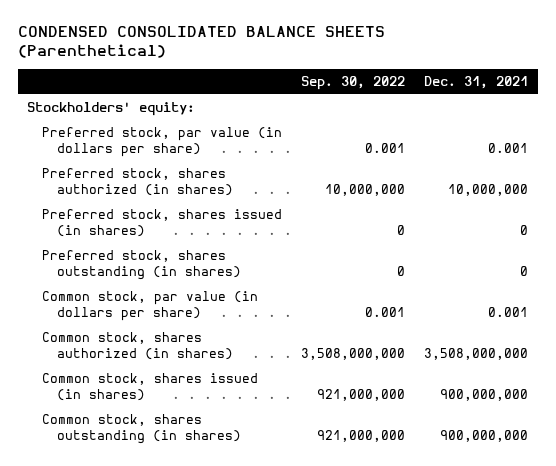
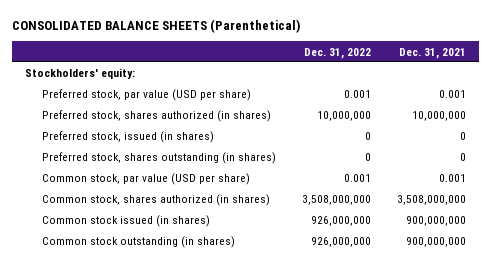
[17,26,385,59] CONDENSED CONSOLIDATED BALANCE SHEETS (Parenthetical) -> [12,18,301,33] CONSOLIDATED BALANCE SHEETS (Parenthetical)
[301,76,406,91] Sep. 30, 2022 -> none
none -> [304,47,372,59] Dec. 31, 2022
[42,127,283,157] Preferred stock, par value (in dollars per share) -> [42,89,252,102] Preferred stock, par value (USD per share)
[42,209,283,237] Preferred stock, shares issued (in shares) -> [42,131,215,144] Preferred stock, issued (in shares)
[42,291,259,321] Common stock, par value (in dollars per share) -> [42,173,251,186] Common stock, par value (USD per share)
[42,373,259,401] Common stock, shares issued (in shares) -> [42,215,211,228] Common stock issued (in shares)
[42,414,242,444] Common stock, shares outstanding (in shares) -> [42,236,236,249] Common stock outstanding (in shares)

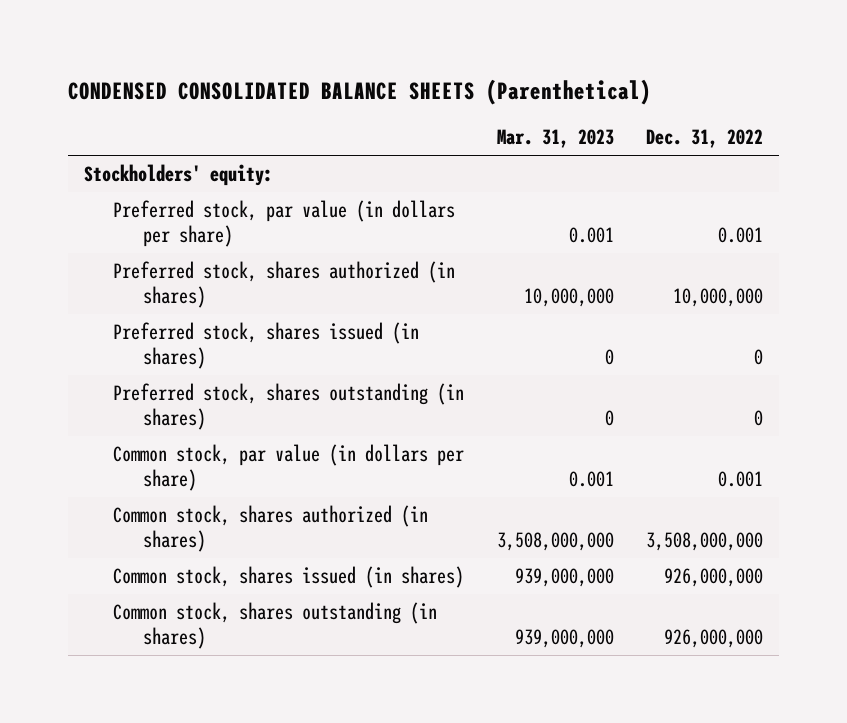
[12,18,301,33] CONSOLIDATED BALANCE SHEETS (Parenthetical) -> [67,79,651,106] CONDENSED CONSOLIDATED BALANCE SHEETS (Parenthetical)
[399,47,467,59] Dec. 31, 2021 -> none
none -> [496,129,614,149] Mar. 31, 2023
[42,89,252,102] Preferred stock, par value (USD per share) -> [113,199,456,248] Preferred stock, par value (in dollars per share)
[42,131,215,144] Preferred stock, issued (in shares) -> [113,321,420,370] Preferred stock, shares issued (in shares)
[42,173,251,186] Common stock, par value (USD per share) -> [113,443,465,492] Common stock, par value (in dollars per share)
[42,215,211,228] Common stock issued (in shares) -> [113,565,465,588] Common stock, shares issued (in shares)
[42,236,236,249] Common stock outstanding (in shares) -> [113,601,438,650] Common stock, shares outstanding (in shares)

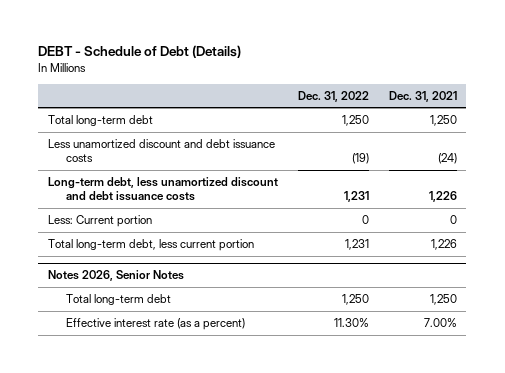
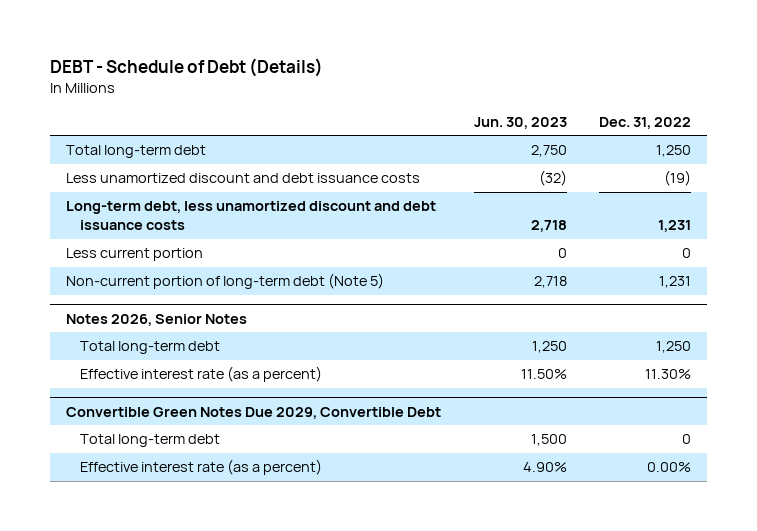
[388,90,457,102] Dec. 31, 2021 -> none
none -> [473,116,567,129] Jun. 30, 2023
[48,214,153,227] Less: Current portion -> [66,248,204,262] Less current portion
[48,238,255,251] Total long-term debt, less current portion -> [66,273,385,290] Non-current portion of long-term debt (Note 5)
none -> [66,406,442,419] Convertible Green Notes Due 2029, Convertible Debt
none -> [80,434,221,448] Total long-term debt
none -> [80,459,323,476] Effective interest rate (as a percent)

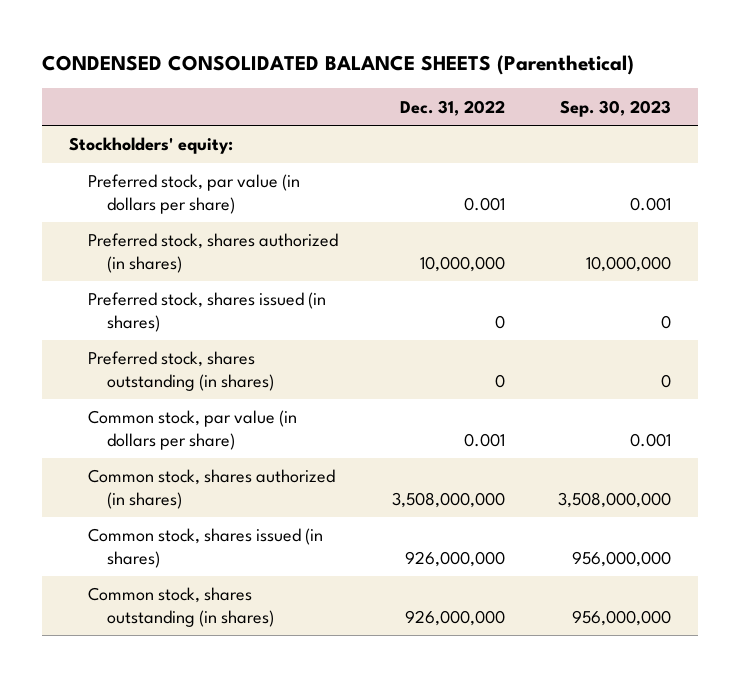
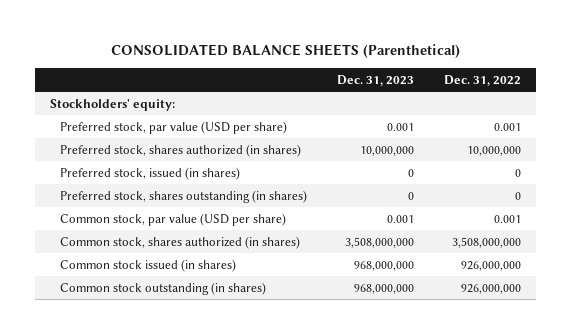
[41,55,634,76] CONDENSED CONSOLIDATED BALANCE SHEETS (Parenthetical) -> [110,44,460,59] CONSOLIDATED BALANCE SHEETS (Parenthetical)
[560,99,672,117] Sep. 30, 2023 -> none
none -> [336,74,414,86] Dec. 31, 2023
[87,174,300,214] Preferred stock, par value (in dollars per share) -> [59,120,287,134] Preferred stock, par value (USD per share)
[87,292,326,332] Preferred stock, shares issued (in shares) -> [59,166,240,180] Preferred stock, issued (in shares)
[87,410,297,450] Common stock, par value (in dollars per share) -> [59,212,286,226] Common stock, par value (USD per share)
[87,528,323,568] Common stock, shares issued (in shares) -> [59,258,236,272] Common stock issued (in shares)
[87,587,275,627] Common stock, shares outstanding (in shares) -> [59,281,266,295] Common stock outstanding (in shares)

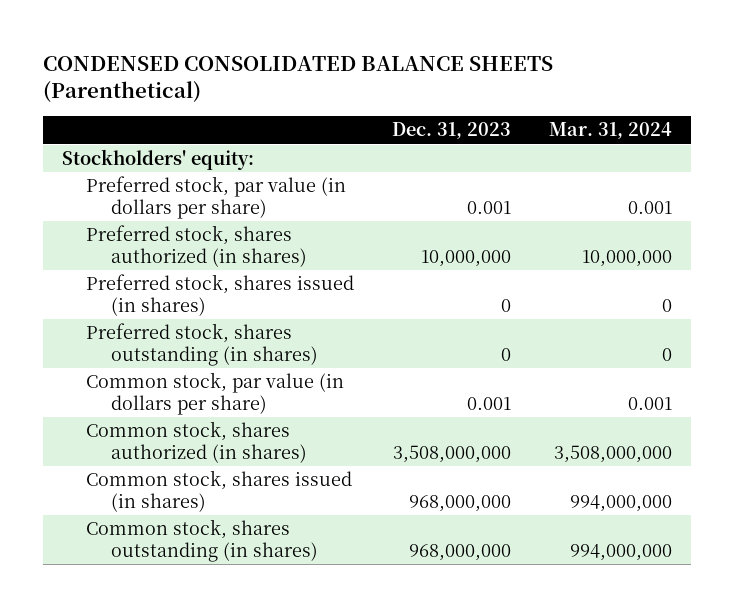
[110,44,460,59] CONSOLIDATED BALANCE SHEETS (Parenthetical) -> [42,55,553,104] CONDENSED CONSOLIDATED BALANCE SHEETS (Parenthetical)
[443,74,521,86] Dec. 31, 2022 -> none
none -> [549,122,673,140] Mar. 31, 2024
[59,120,287,134] Preferred stock, par value (USD per share) -> [86,176,347,219] Preferred stock, par value (in dollars per share)
[59,166,240,180] Preferred stock, issued (in shares) -> [86,274,355,316] Preferred stock, shares issued (in shares)
[59,212,286,226] Common stock, par value (USD per share) -> [86,372,345,415] Common stock, par value (in dollars per share)
[59,258,236,272] Common stock issued (in shares) -> [86,470,353,512] Common stock, shares issued (in shares)
[59,281,266,295] Common stock outstanding (in shares) -> [86,519,319,562] Common stock, shares outstanding (in shares)

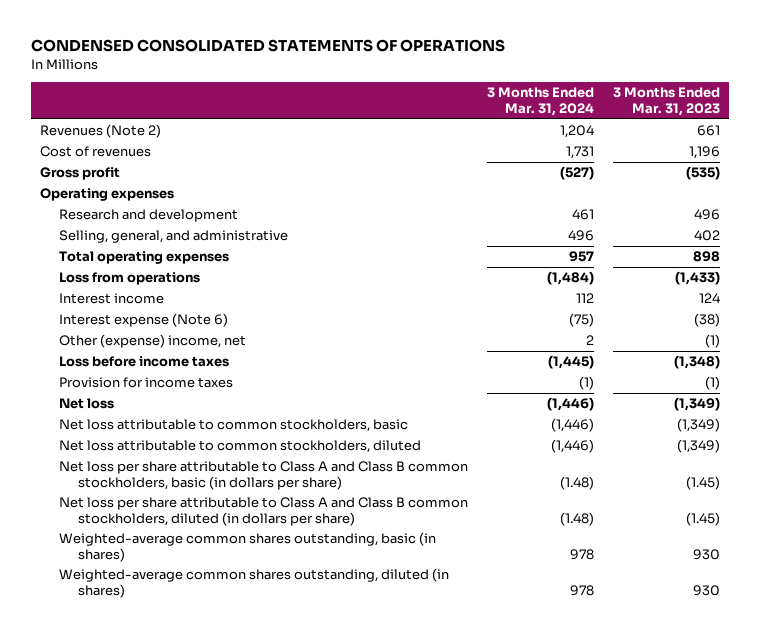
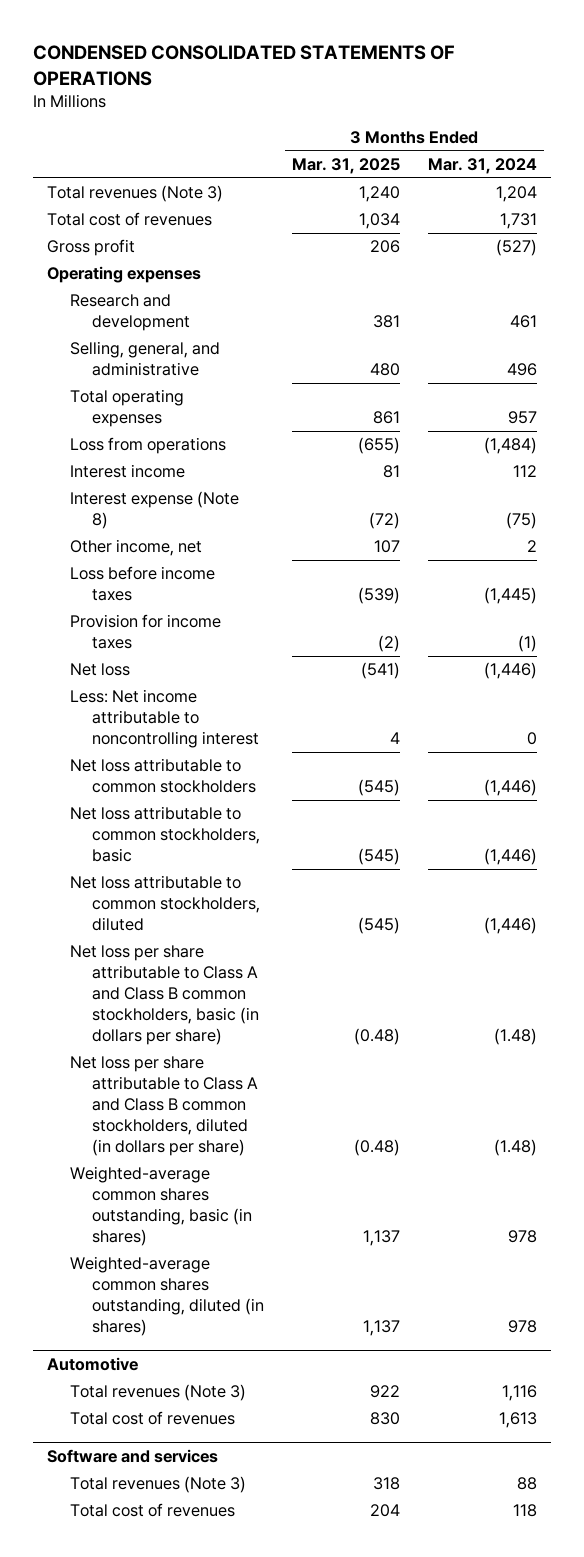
[612,87,720,116] 3 Months Ended Mar. 31, 2023 -> none
none -> [291,157,400,174] Mar. 31, 2025
[40,124,162,139] Revenues (Note 2) -> [47,185,224,203] Total revenues (Note 3)
[40,146,152,158] Cost of revenues -> [47,212,213,227] Total cost of revenues
[58,313,228,328] Interest expense (Note 6) -> [69,491,239,530] Interest expense (Note 8)
[58,334,246,349] Other (expense) income, net -> [69,539,202,557] Other income, net
none -> [69,689,259,749] Less: Net income attributable to noncontrolling interest
none -> [69,758,256,794] Net loss attributable to common stockholders
none -> [47,1356,139,1371] Automotive
none -> [69,1384,246,1402] Total revenues (Note 3)
none -> [69,1411,235,1426] Total cost of revenues
none -> [47,1448,219,1463] Software and services
none -> [69,1476,246,1494] Total revenues (Note 3)
none -> [69,1503,235,1518] Total cost of revenues

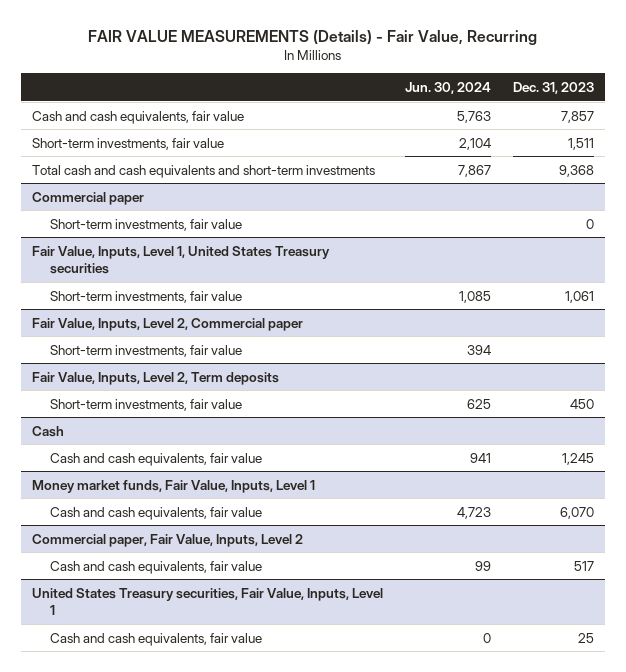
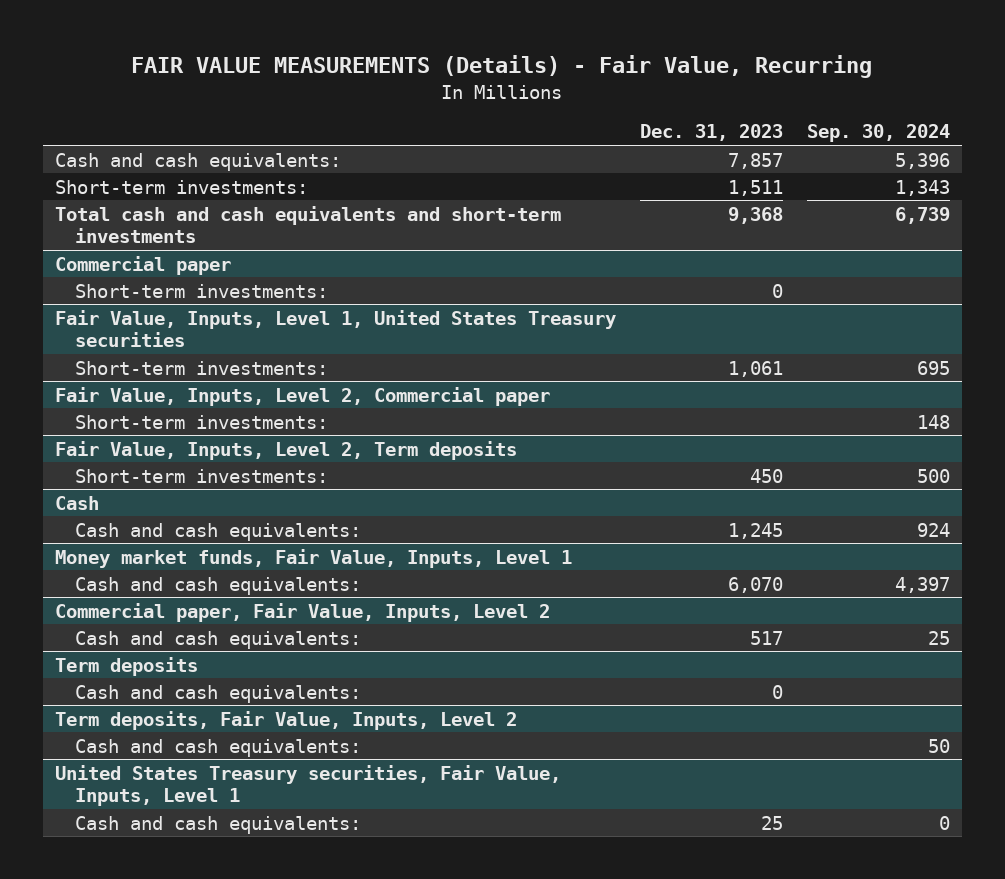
[405,81,492,94] Jun. 30, 2024 -> none
none -> [806,124,950,143] Sep. 30, 2024
[32,110,245,124] Cash and cash equivalents, fair value -> [55,152,342,171] Cash and cash equivalents:
[32,137,225,150] Short-term investments, fair value -> [55,179,309,194] Short-term investments:
[50,218,243,231] Short-term investments, fair value -> [75,283,329,298] Short-term investments:
[50,290,243,303] Short-term investments, fair value -> [75,360,329,375] Short-term investments:
[50,344,243,357] Short-term investments, fair value -> [75,414,329,429] Short-term investments:
[50,398,243,411] Short-term investments, fair value -> [75,468,329,483] Short-term investments:
[50,452,263,466] Cash and cash equivalents, fair value -> [75,522,362,541] Cash and cash equivalents:
[50,506,263,520] Cash and cash equivalents, fair value -> [75,576,362,595] Cash and cash equivalents:
[50,560,263,574] Cash and cash equivalents, fair value -> [75,630,362,649] Cash and cash equivalents:
none -> [55,656,199,676] Term deposits
none -> [75,684,362,703] Cash and cash equivalents:
none -> [55,710,518,730] Term deposits, Fair Value, Inputs, Level 2
none -> [75,738,362,757] Cash and cash equivalents:
[50,632,263,646] Cash and cash equivalents, fair value -> [75,815,362,834] Cash and cash equivalents:

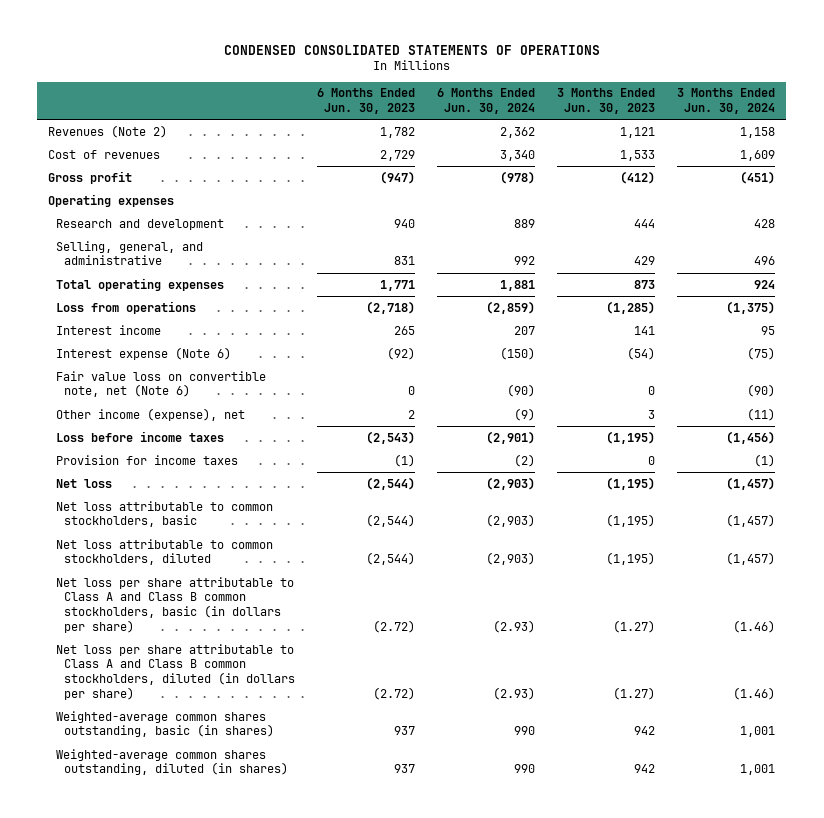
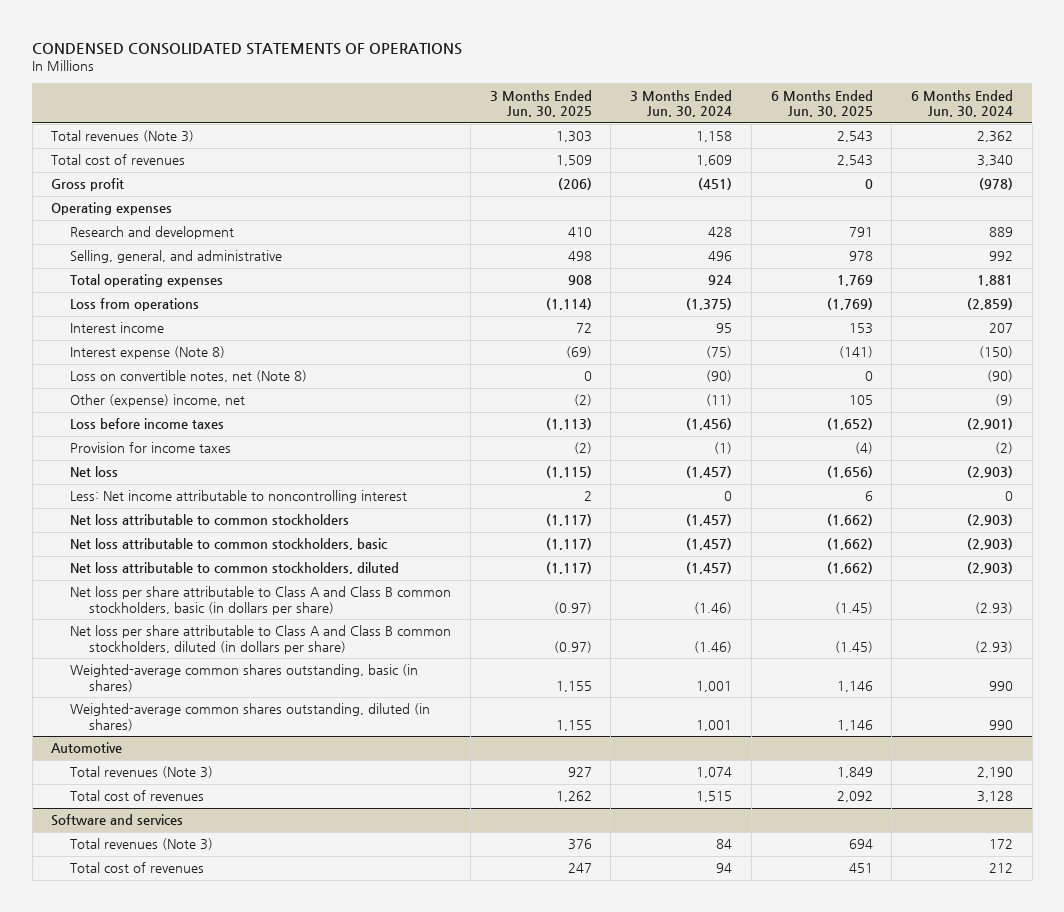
[317,88,416,115] 6 Months Ended Jun. 30, 2023 -> none
[557,88,656,115] 3 Months Ended Jun. 30, 2023 -> none
none -> [489,89,592,118] 3 Months Ended Jun. 30, 2025
none -> [770,89,873,118] 6 Months Ended Jun. 30, 2025
[48,124,168,138] Revenues (Note 2) -> [51,130,195,143] Total revenues (Note 3)
[48,149,161,159] Cost of revenues -> [51,154,186,166] Total cost of revenues
[56,346,232,360] Interest expense (Note 6) -> [70,346,226,360] Interest expense (Note 8)
[56,370,267,398] Fair value loss on convertible note, net (Note 6) -> [70,370,308,383] Loss on convertible notes, net (Note 8)
[56,407,246,421] Other income (expense), net -> [70,394,246,408] Other (expense) income, net
none -> [70,490,408,504] Less: Net income attributable to noncontrolling interest
none -> [70,514,350,526] Net loss attributable to common stockholders
none -> [51,742,123,754] Automotive
none -> [70,766,214,779] Total revenues (Note 3)
none -> [70,790,205,802] Total cost of revenues
none -> [51,814,184,827] Software and services
none -> [70,838,214,851] Total revenues (Note 3)
none -> [70,862,205,874] Total cost of revenues

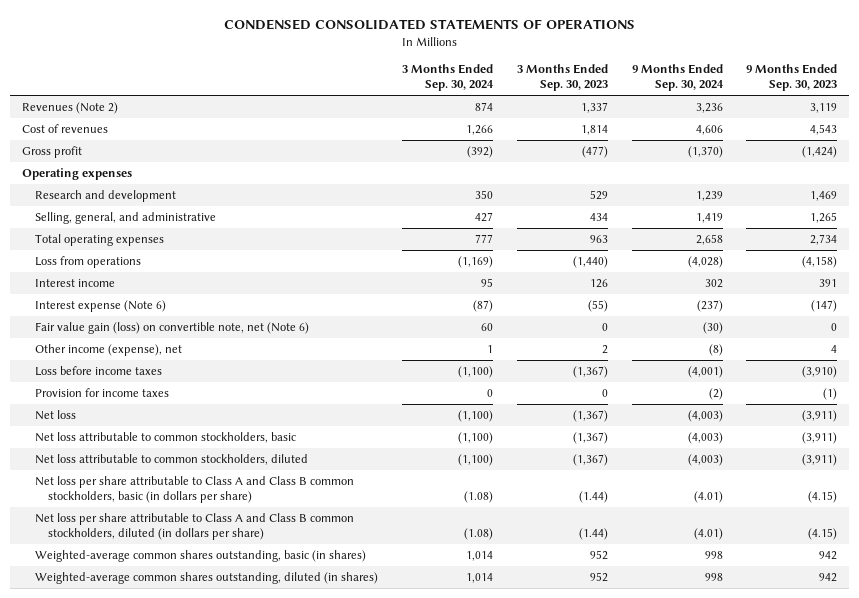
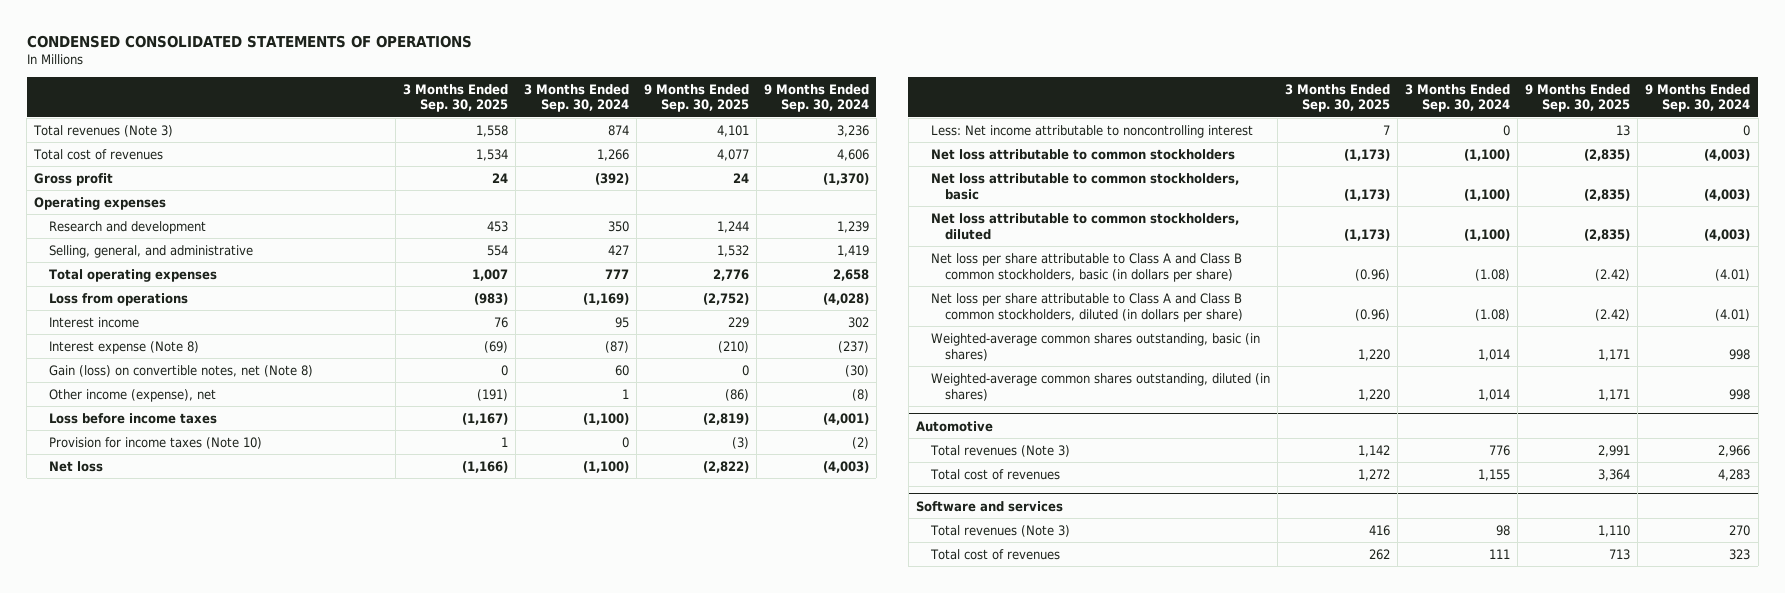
[516,64,608,92] 3 Months Ended Sep. 30, 2023 -> none
[746,64,838,92] 9 Months Ended Sep. 30, 2023 -> none
none -> [403,83,509,113] 3 Months Ended Sep. 30, 2025
none -> [643,83,749,113] 9 Months Ended Sep. 30, 2025
[21,101,118,114] Revenues (Note 2) -> [33,124,174,137] Total revenues (Note 3)
[21,123,108,133] Cost of revenues -> [33,148,164,160] Total cost of revenues
[35,299,167,312] Interest expense (Note 6) -> [49,340,200,354] Interest expense (Note 8)
[35,321,310,334] Fair value gain (loss) on convertible note, net (Note 6) -> [49,364,314,377] Gain (loss) on convertible notes, net (Note 8)
[35,387,170,397] Provision for income taxes -> [49,436,263,449] Provision for income taxes (Note 10)
none -> [930,124,1253,138] Less: Net income attributable to noncontrolling interest
none -> [930,148,1235,160] Net loss attributable to common stockholders
none -> [916,420,994,432] Automotive
none -> [929,444,1070,457] Total revenues (Note 3)
none -> [929,468,1060,480] Total cost of revenues
none -> [916,500,1064,512] Software and services
none -> [929,524,1070,537] Total revenues (Note 3)
none -> [929,548,1060,560] Total cost of revenues

